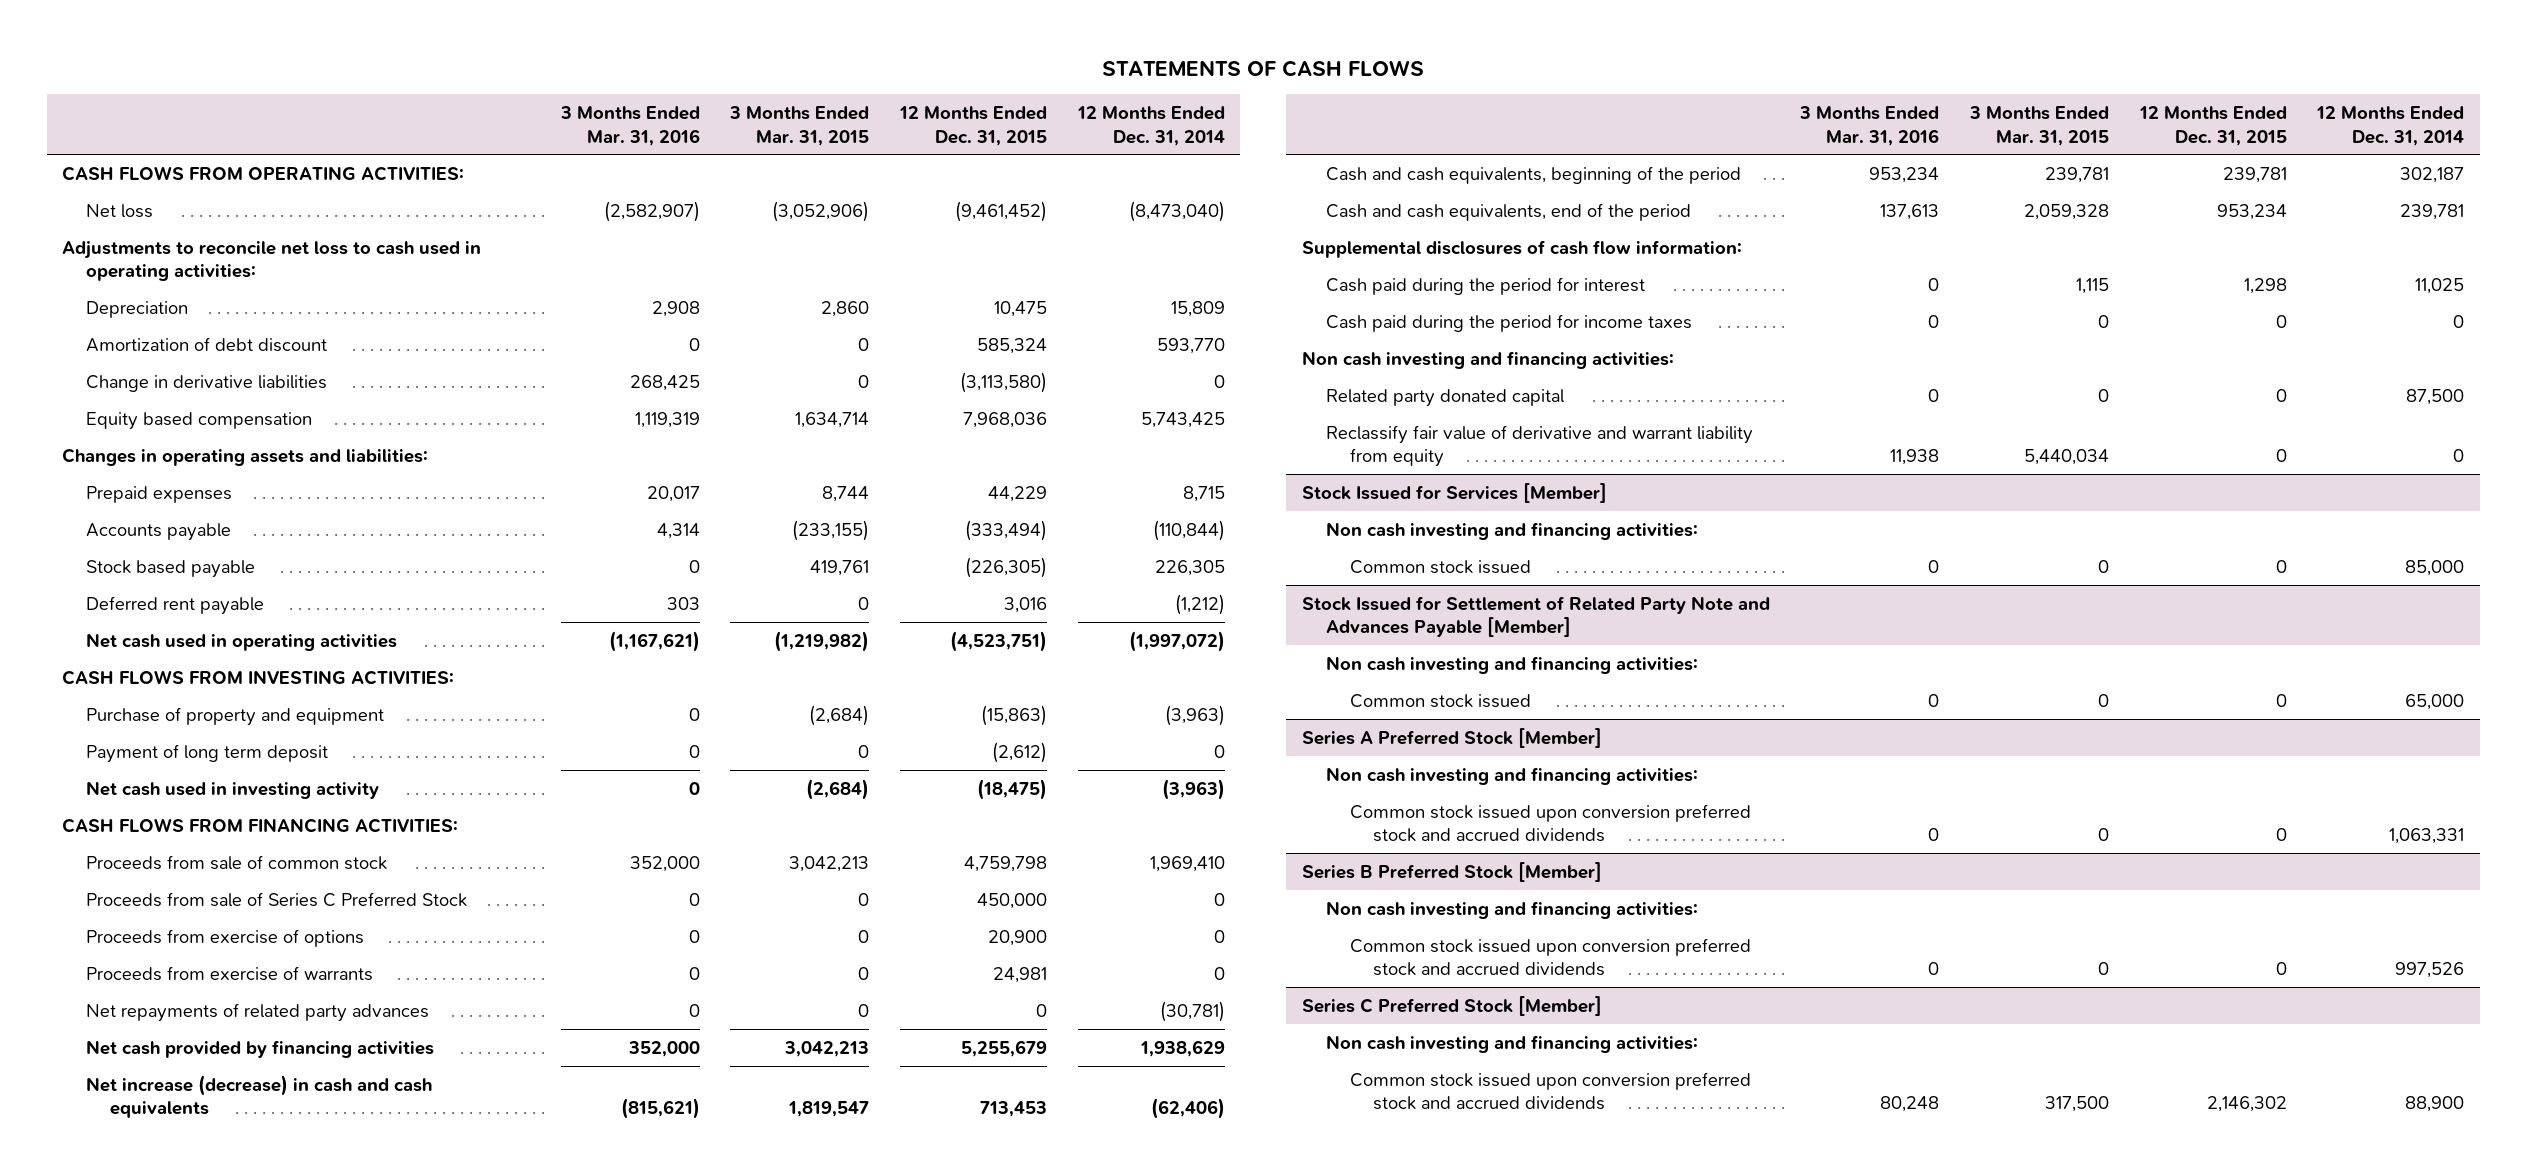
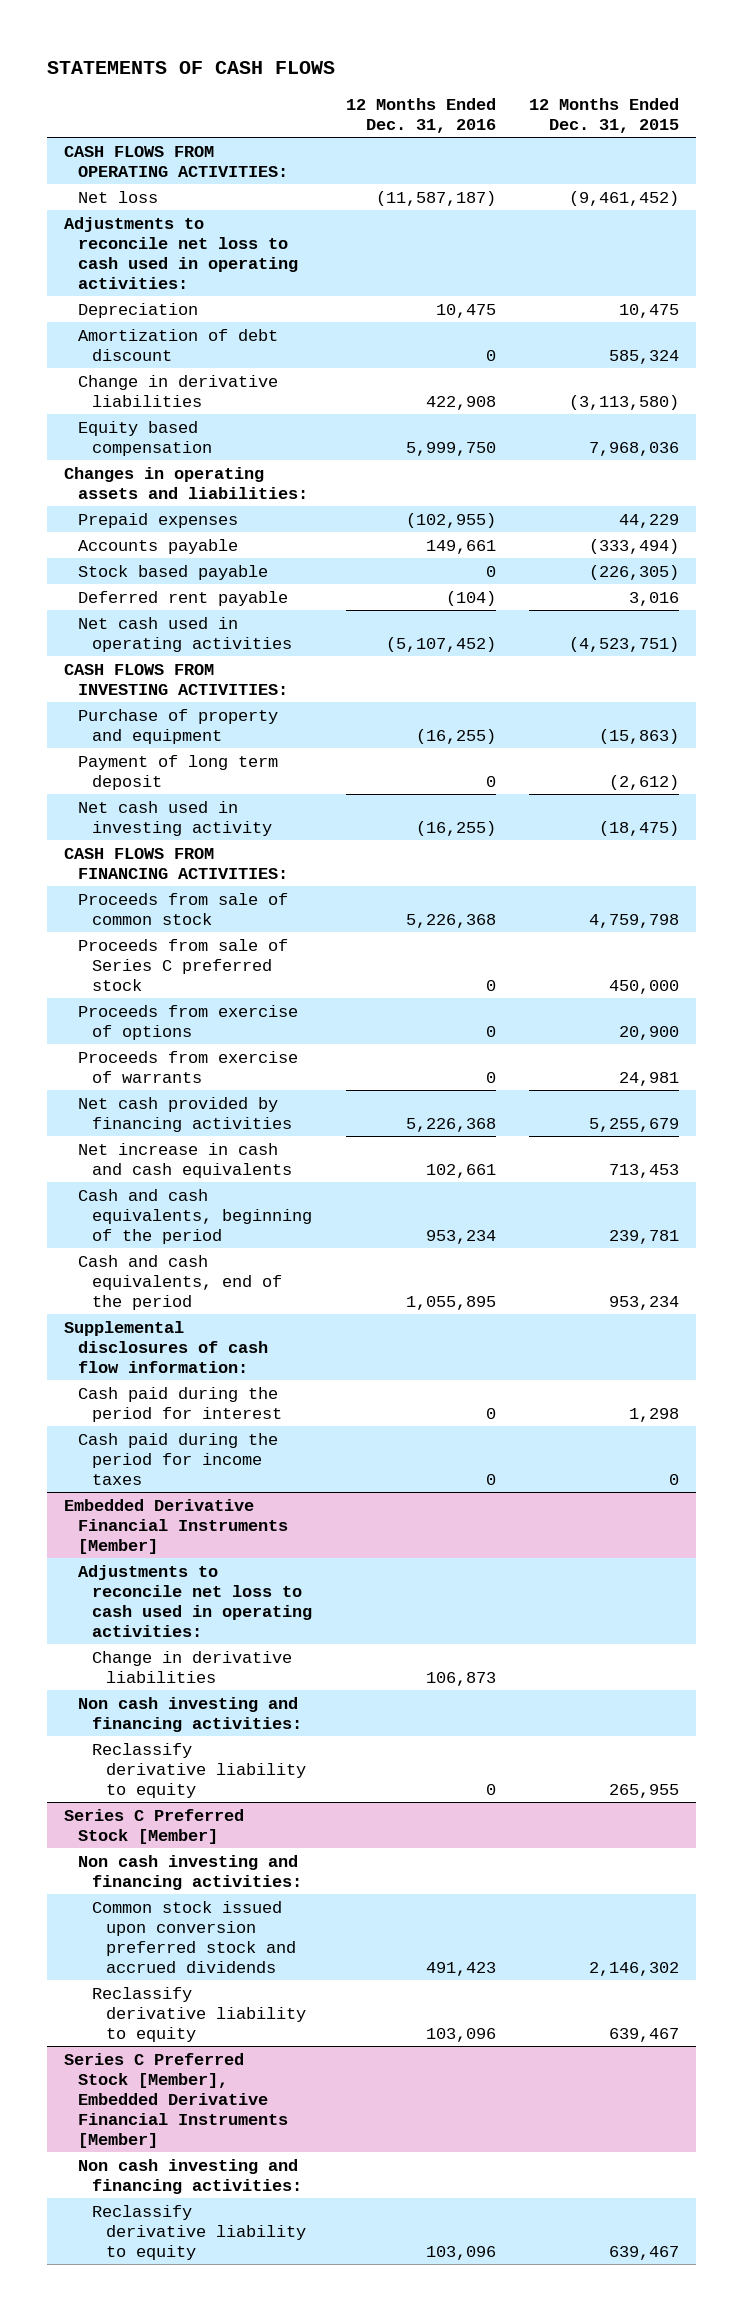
[559,105,700,146] 3 Months Ended Mar. 31, 2016 -> none
[729,105,870,146] 3 Months Ended Mar. 31, 2015 -> none
[1076,105,1225,146] 12 Months Ended Dec. 31, 2014 -> none
none -> [345,98,496,134] 12 Months Ended Dec. 31, 2016
[86,891,468,907] Proceeds from sale of Series C Preferred Stock -> [78,938,289,991] Proceeds from sale of Series C preferred stock
[86,1002,430,1022] Net repayments of related party advances -> none
[86,1074,433,1119] Net increase (decrease) in cash and cash equivalents -> [78,1142,292,1178] Net increase in cash and cash equivalents
[1301,350,1674,369] Non cash investing and financing activities: -> none
[1325,388,1564,407] Related party donated capital -> none
[1325,424,1753,468] Reclassify fair value of derivative and warrant liability from equity -> none
[1301,482,1607,503] Stock Issued for Services [Member] -> none
[1325,521,1698,540] Non cash investing and financing activities: -> none
[1349,559,1531,574] Common stock issued -> none
[1301,595,1770,638] Stock Issued for Settlement of Related Party Note and Advances Payable [Member] -> none
[1325,655,1698,674] Non cash investing and financing activities: -> none
[1349,693,1531,708] Common stock issued -> none
[1301,727,1602,748] Series A Preferred Stock [Member] -> none
[1325,766,1698,785] Non cash investing and financing activities: -> none
[1349,803,1751,843] Common stock issued upon conversion preferred stock and accrued dividends -> none
[1301,861,1602,882] Series B Preferred Stock [Member] -> none
none -> [64,1498,289,1554] Embedded Derivative Financial Instruments [Member]
none -> [78,1564,312,1637] Adjustments to reconcile net loss to cash used in operating activities:
none -> [91,1650,292,1683] Change in derivative liabilities
[1349,937,1751,977] Common stock issued upon conversion preferred stock and accrued dividends -> none
none -> [91,1742,306,1798] Reclassify derivative liability to equity
none -> [91,1986,306,2042] Reclassify derivative liability to equity
none -> [64,2052,289,2148] Series C Preferred Stock [Member], Embedded Derivative Financial Instruments [Member]
none -> [78,2158,302,2194] Non cash investing and financing activities:
none -> [91,2204,306,2260] Reclassify derivative liability to equity

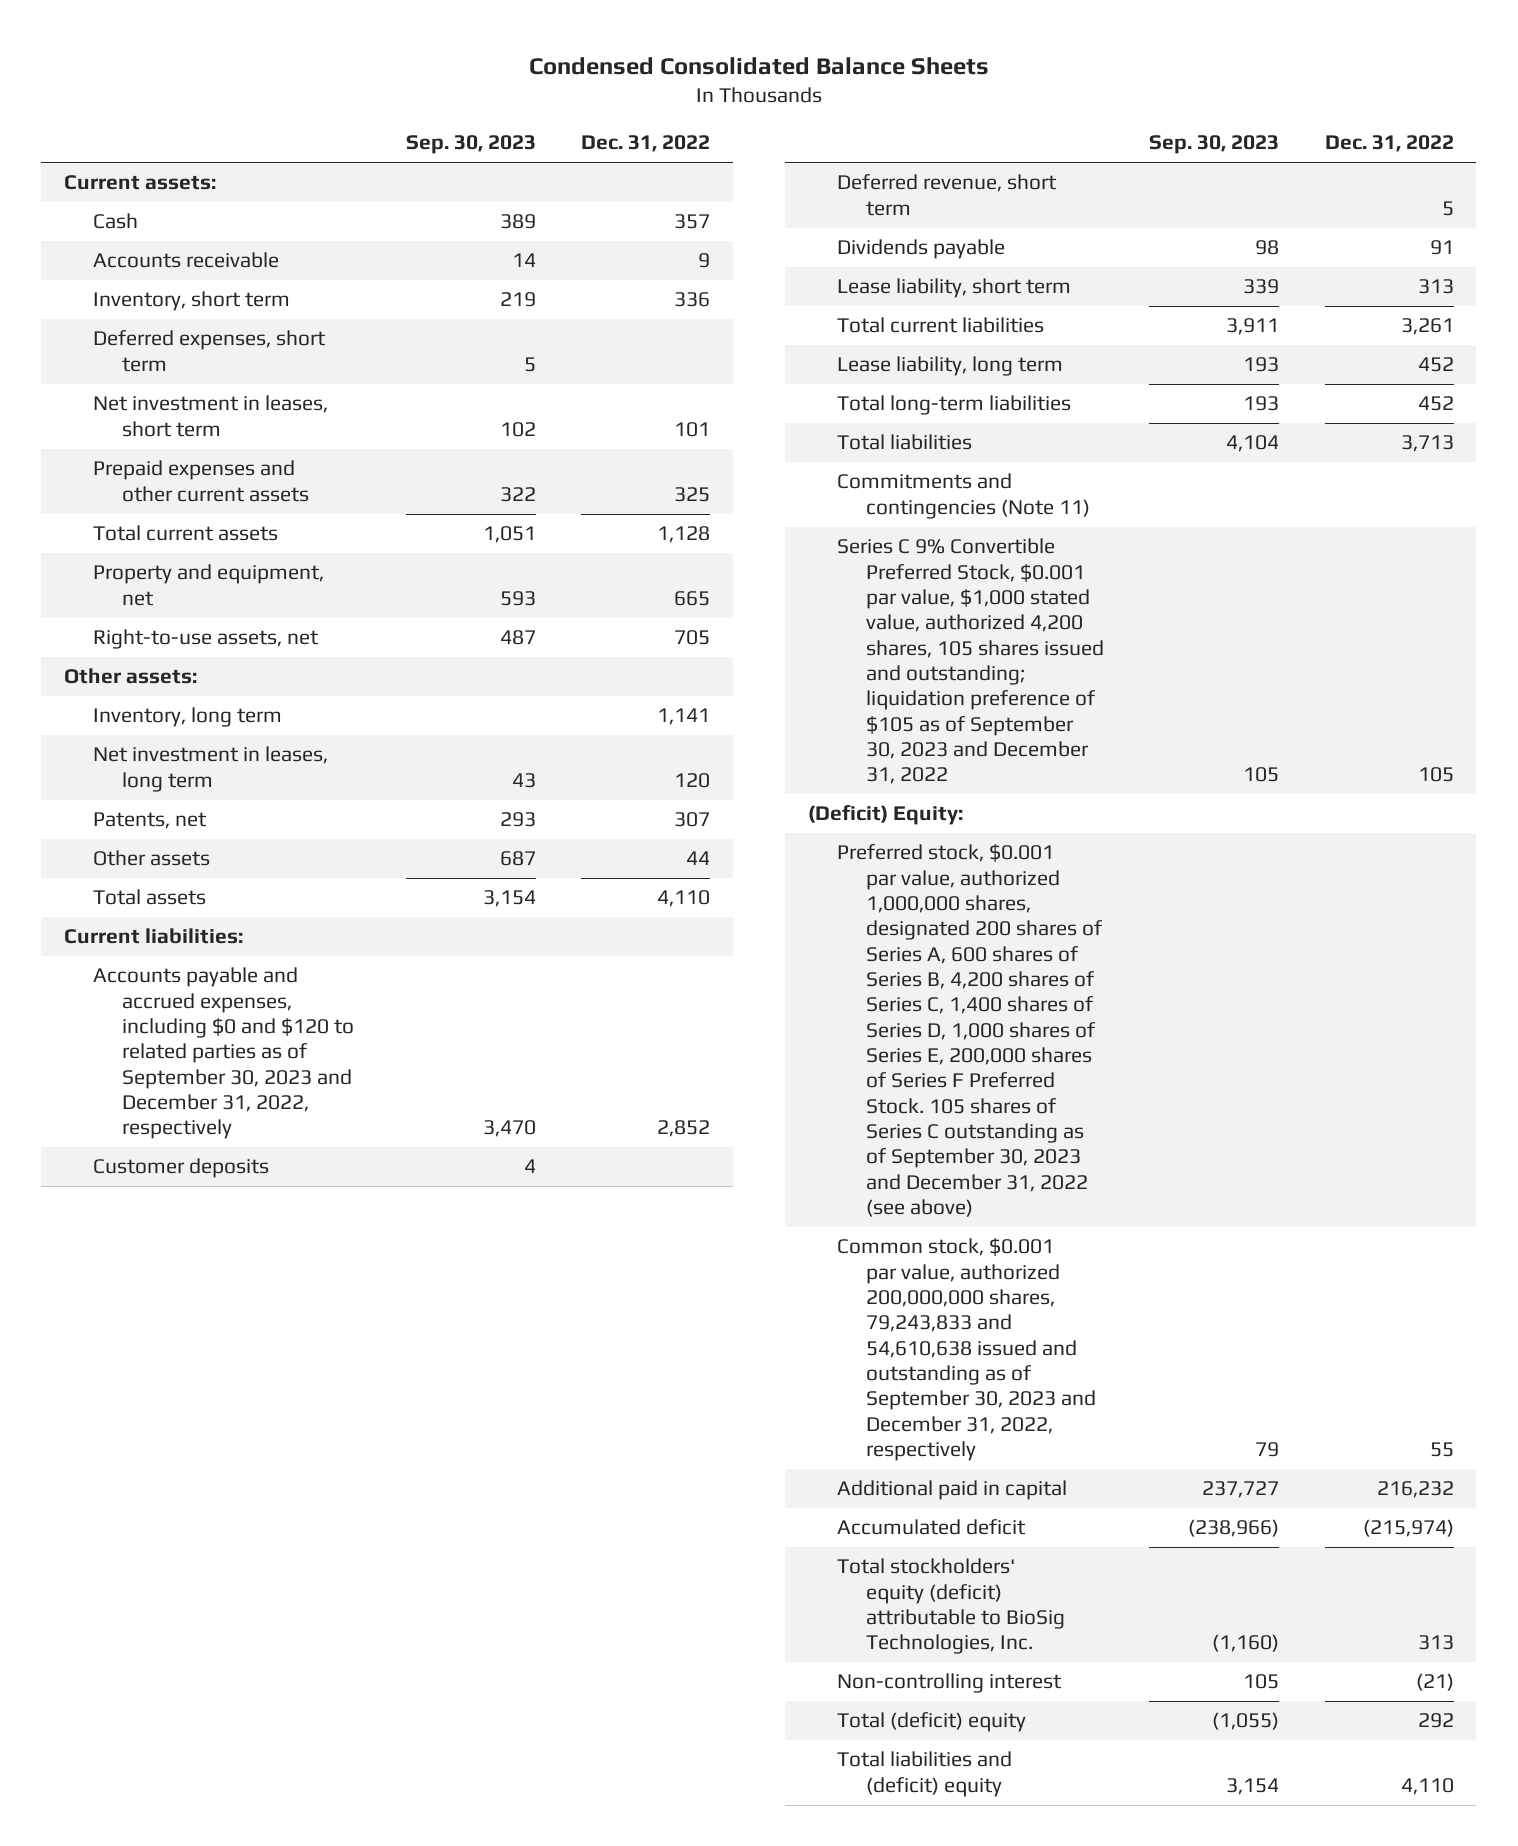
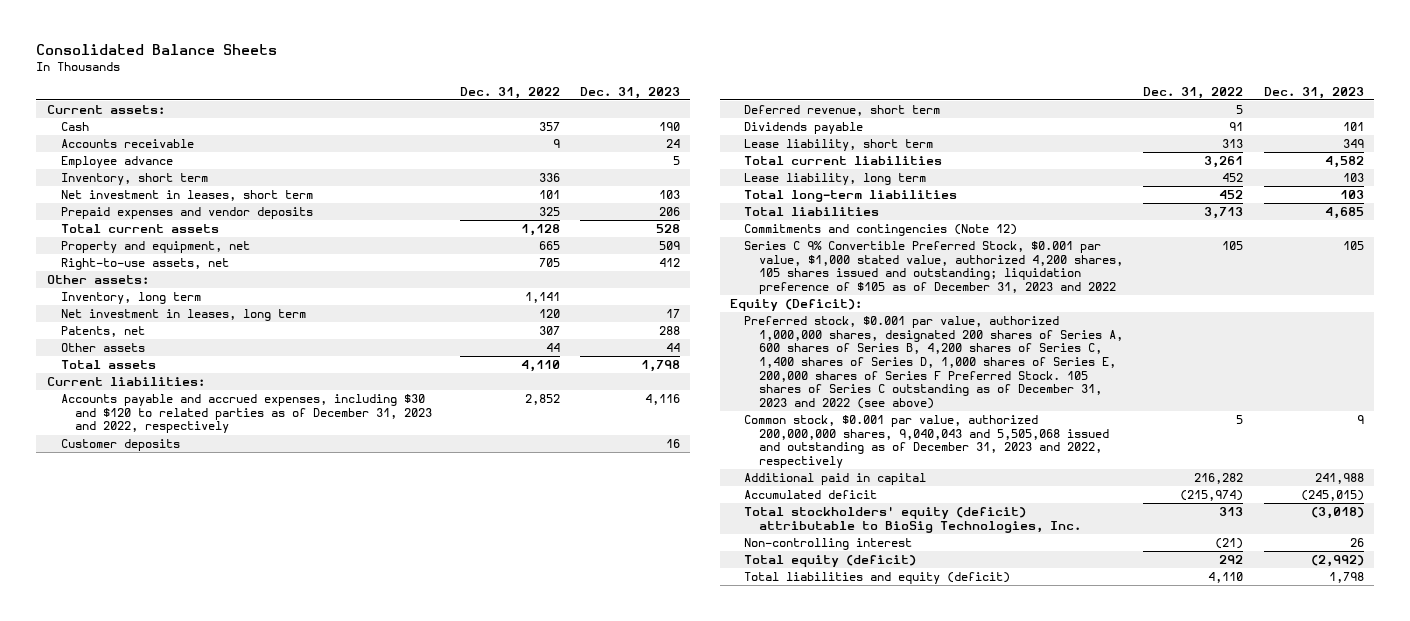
[528,56,989,75] Condensed Consolidated Balance Sheets -> [36,43,278,55] Consolidated Balance Sheets
[405,135,536,155] Sep. 30, 2023 -> none
none -> [580,86,681,99] Dec. 31, 2023
none -> [60,156,173,169] Employee advance
[93,330,327,372] Deferred expenses, short term -> none
[93,460,310,502] Prepaid expenses and other current assets -> [60,207,313,220] Prepaid expenses and vendor deposits
[93,967,355,1140] Accounts payable and accrued expenses, including $0 and $120 to related parties as of September 30, 2023 and December 31, 2022, respectively -> [60,394,433,434] Accounts payable and accrued expenses, including $30 and $120 to related parties as of December 31, 2023 and 2022, respectively
[836,473,1090,519] Commitments and contingencies (Note 11) -> [744,224,1018,237] Commitments and contingencies (Note 12)
[836,538,1104,785] Series C 9% Convertible Preferred Stock, $0.001 par value, $1,000 stated value, authorized 4,200 shares, 105 shares issued and outstanding; liquidation preference of $105 as of September 30, 2023 and December 31, 2022 -> [744,241,1123,294] Series C 9% Convertible Preferred Stock, $0.001 par value, $1,000 stated value, authorized 4,200 shares, 105 shares issued and outstanding; liquidation preference of $105 as of December 31, 2023 and 2022
[807,805,963,826] (Deficit) Equity: -> [730,299,863,312] Equity (Deficit):
[836,844,1103,1217] Preferred stock, $0.001 par value, authorized 1,000,000 shares, designated 200 shares of Series A, 600 shares of Series B, 4,200 shares of Series C, 1,400 shares of Series D, 1,000 shares of Series E, 200,000 shares of Series F Preferred Stock. 105 shares of Series C outstanding as of September 30, 2023 and December 31, 2022 (see above) -> [744,316,1123,409] Preferred stock, $0.001 par value, authorized 1,000,000 shares, designated 200 shares of Series A, 600 shares of Series B, 4,200 shares of Series C, 1,400 shares of Series D, 1,000 shares of Series E, 200,000 shares of Series F Preferred Stock. 105 shares of Series C outstanding as of December 31, 2023 and 2022 (see above)
[836,1238,1096,1462] Common stock, $0.001 par value, authorized 200,000,000 shares, 79,243,833 and 54,610,638 issued and outstanding as of September 30, 2023 and December 31, 2022, respectively -> [744,415,1109,468] Common stock, $0.001 par value, authorized 200,000,000 shares, 9,040,043 and 5,505,068 issued and outstanding as of December 31, 2023 and 2022, respectively
[1429,1442,1454,1458] 55 -> [1236,415,1244,425] 5
[1376,1481,1454,1499] 216,232 -> [1194,473,1244,485] 216,282
[836,1712,1026,1733] Total (deficit) equity -> [744,555,917,568] Total equity (deficit)
[836,1751,1012,1797] Total liabilities and (deficit) equity -> [744,572,1011,585] Total liabilities and equity (deficit)

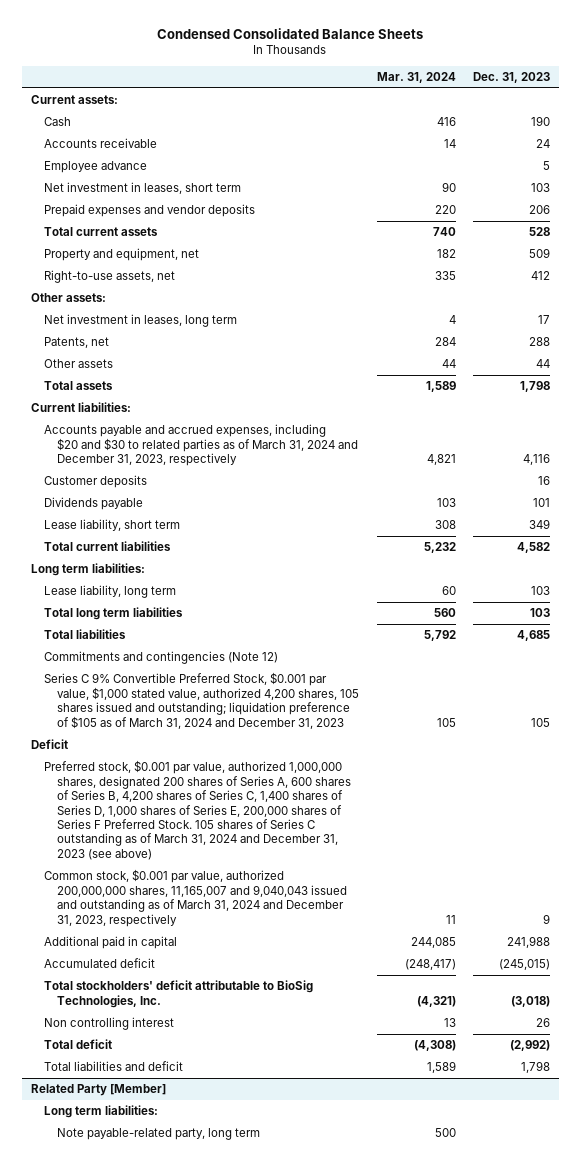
[36,43,278,55] Consolidated Balance Sheets -> [157,28,424,40] Condensed Consolidated Balance Sheets
[459,86,560,99] Dec. 31, 2022 -> none
none -> [376,71,456,83] Mar. 31, 2024
[60,173,208,186] Inventory, short term -> none
[60,292,201,305] Inventory, long term -> none
[60,394,433,434] Accounts payable and accrued expenses, including $30 and $120 to related parties as of December 31, 2023 and 2022, respectively -> [43,424,359,467] Accounts payable and accrued expenses, including $20 and $30 to related parties as of March 31, 2024 and December 31, 2023, respectively
[744,105,941,117] Deferred revenue, short term -> none
none -> [30,563,145,577] Long term liabilities:
[744,190,958,203] Total long-term liabilities -> [43,607,183,621] Total long term liabilities
[744,241,1123,294] Series C 9% Convertible Preferred Stock, $0.001 par value, $1,000 stated value, authorized 4,200 shares, 105 shares issued and outstanding; liquidation preference of $105 as of December 31, 2023 and 2022 -> [43,672,360,729] Series C 9% Convertible Preferred Stock, $0.001 par value, $1,000 stated value, authorized 4,200 shares, 105 shares issued and outstanding; liquidation preference of $105 as of March 31, 2024 and December 31, 2023
[730,299,863,312] Equity (Deficit): -> [30,739,68,750] Deficit
[744,316,1123,409] Preferred stock, $0.001 par value, authorized 1,000,000 shares, designated 200 shares of Series A, 600 shares of Series B, 4,200 shares of Series C, 1,400 shares of Series D, 1,000 shares of Series E, 200,000 shares of Series F Preferred Stock. 105 shares of Series C outstanding as of December 31, 2023 and 2022 (see above) -> [43,760,352,860] Preferred stock, $0.001 par value, authorized 1,000,000 shares, designated 200 shares of Series A, 600 shares of Series B, 4,200 shares of Series C, 1,400 shares of Series D, 1,000 shares of Series E, 200,000 shares of Series F Preferred Stock. 105 shares of Series C outstanding as of March 31, 2024 and December 31, 2023 (see above)
[744,415,1109,468] Common stock, $0.001 par value, authorized 200,000,000 shares, 9,040,043 and 5,505,068 issued and outstanding as of December 31, 2023 and 2022, respectively -> [43,869,348,927] Common stock, $0.001 par value, authorized 200,000,000 shares, 11,165,007 and 9,040,043 issued and outstanding as of March 31, 2024 and December 31, 2023, respectively
[744,506,1081,533] Total stockholders' equity (deficit) attributable to BioSig Technologies, Inc. -> [43,980,313,1008] Total stockholders' deficit attributable to BioSig Technologies, Inc.
[744,538,913,551] Non-controlling interest -> [43,1017,174,1031] Non controlling interest
[744,555,917,568] Total equity (deficit) -> [43,1039,112,1050] Total deficit
[744,572,1011,585] Total liabilities and equity (deficit) -> [43,1061,183,1072] Total liabilities and deficit
none -> [30,1084,166,1097] Related Party [Member]
none -> [43,1105,158,1119] Long term liabilities:
none -> [57,1128,261,1141] Note payable-related party, long term

